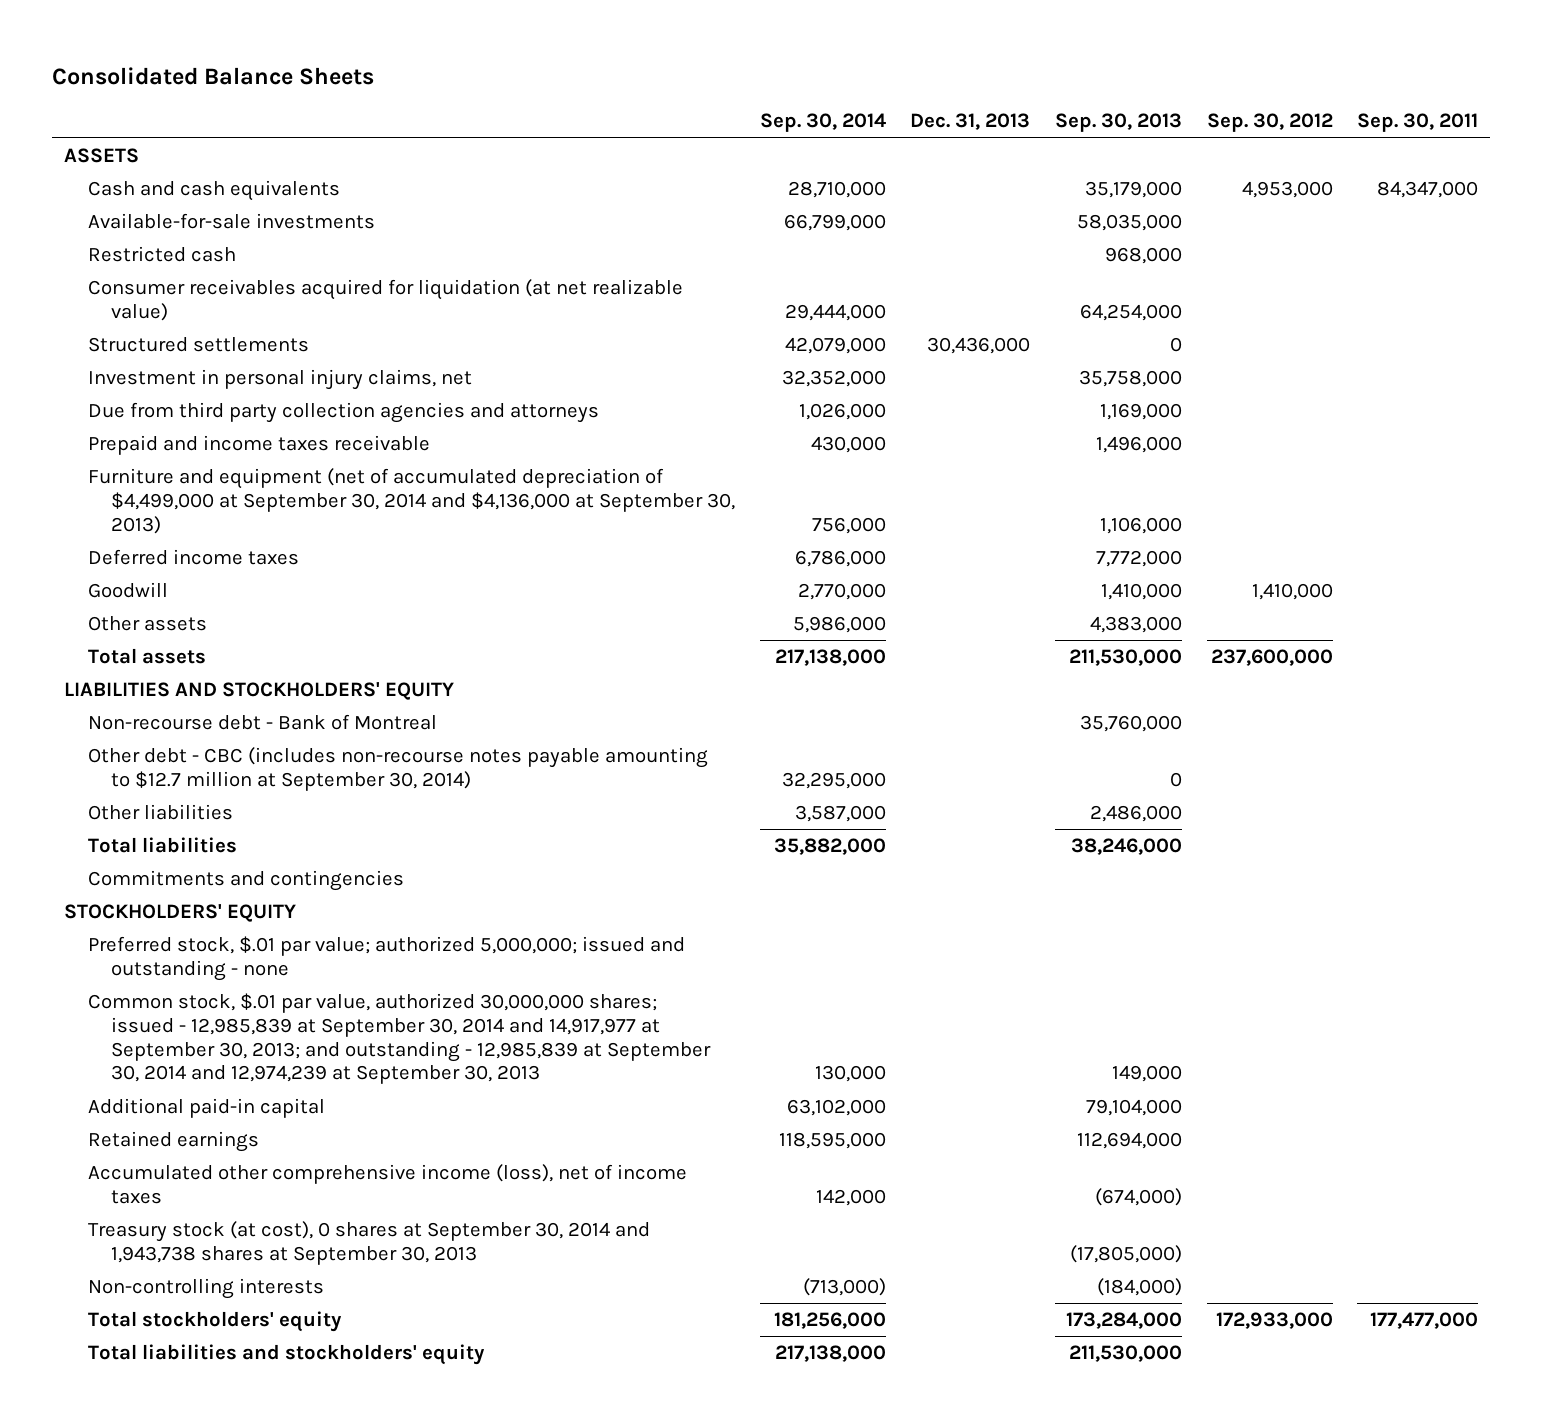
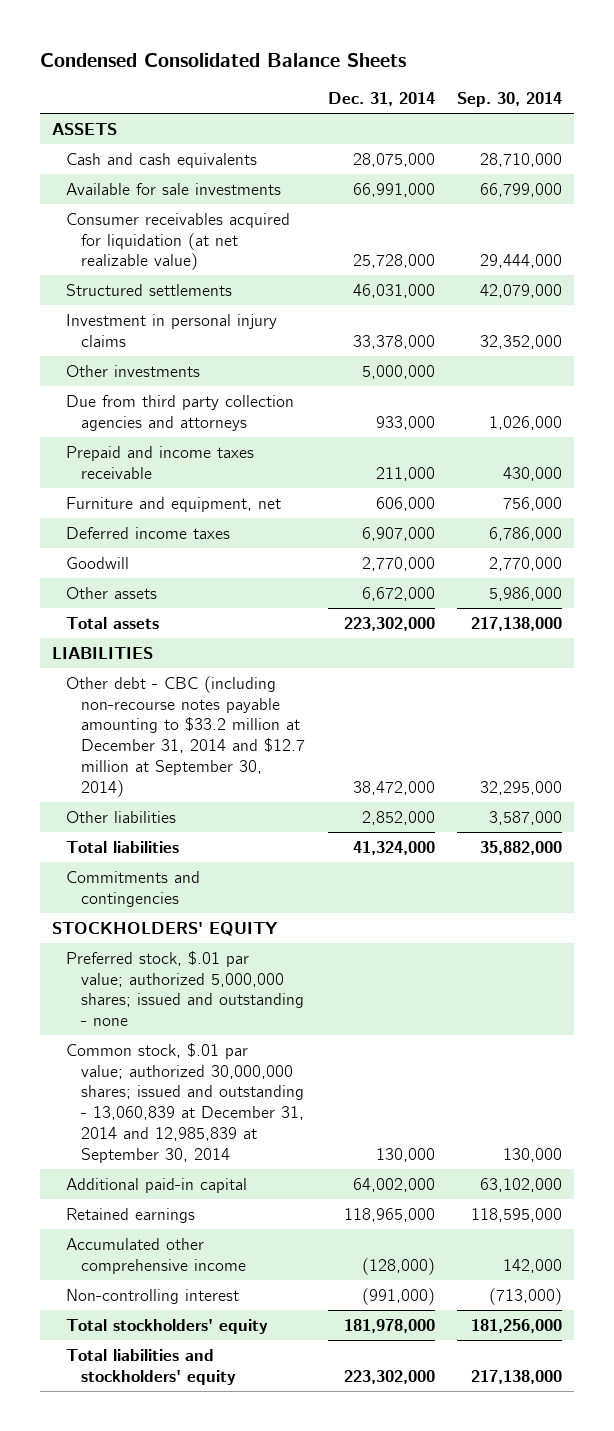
[51,66,374,85] Consolidated Balance Sheets -> [40,52,407,67] Condensed Consolidated Balance Sheets
[910,113,1031,131] Dec. 31, 2013 -> none
[1054,113,1182,133] Sep. 30, 2013 -> none
[1206,113,1333,133] Sep. 30, 2012 -> none
[1357,113,1479,133] Sep. 30, 2011 -> none
none -> [327,92,435,107] Dec. 31, 2014
[87,246,236,263] Restricted cash -> none
[87,213,375,230] Available-for-sale investments -> [66,182,282,195] Available for sale investments
[87,369,472,391] Investment in personal injury claims, net -> [66,313,278,347] Investment in personal injury claims
none -> [66,364,201,377] Other investments
[87,468,736,534] Furniture and equipment (net of accumulated depreciation of $4,499,000 at September 30, 2014 and $4,136,000 at September 30, 2013) -> [66,496,282,512] Furniture and equipment, net
[64,682,455,701] LIABILITIES AND STOCKHOLDERS' EQUITY -> none
[87,714,437,731] Non-recourse debt - Bank of Montreal -> none
none -> [51,646,153,659] LIABILITIES
[87,747,708,791] Other debt - CBC (includes non-recourse notes payable amounting to $12.7 million at September 30, 2014) -> [66,675,305,797] Other debt - CBC (including non-recourse notes payable amounting to $33.2 million at December 31, 2014 and $12.7 million at September 30, 2014)
[87,936,685,981] Preferred stock, $.01 par value; authorized 5,000,000; issued and outstanding - none -> [66,950,304,1027] Preferred stock, $.01 par value; authorized 5,000,000 shares; issued and outstanding - none
[87,993,712,1085] Common stock, $.01 par value, authorized 30,000,000 shares; issued - 12,985,839 at September 30, 2014 and 14,917,977 at September 30, 2013; and outstanding - 12,985,839 at September 30, 2014 and 12,974,239 at September 30, 2013 -> [66,1042,304,1163] Common stock, $.01 par value; authorized 30,000,000 shares; issued and outstanding - 13,060,839 at December 31, 2014 and 12,985,839 at September 30, 2014
[87,1221,650,1265] Treasury stock (at cost), 0 shares at September 30, 2014 and 1,943,738 shares at September 30, 2013 -> none
[87,1164,687,1204] Accumulated other comprehensive income (loss), net of income taxes -> [66,1237,246,1274] Accumulated other comprehensive income
[87,1278,324,1300] Non-controlling interests -> [66,1288,240,1304] Non-controlling interest

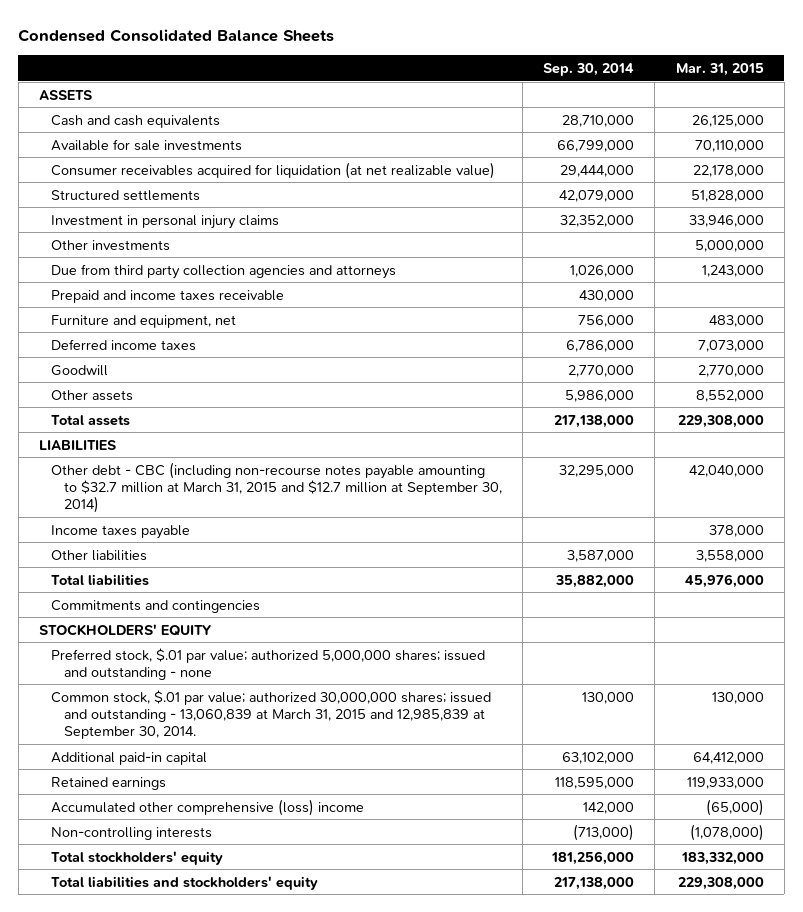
[327,92,435,107] Dec. 31, 2014 -> none
none -> [675,63,764,77] Mar. 31, 2015
[66,675,305,797] Other debt - CBC (including non-recourse notes payable amounting to $33.2 million at December 31, 2014 and $12.7 million at September 30, 2014) -> [51,461,502,513] Other debt - CBC (including non-recourse notes payable amounting to $32.7 million at March 31, 2015 and $12.7 million at September 30, 2014)
none -> [51,524,191,539] Income taxes payable
[66,1042,304,1163] Common stock, $.01 par value; authorized 30,000,000 shares; issued and outstanding - 13,060,839 at December 31, 2014 and 12,985,839 at September 30, 2014 -> [51,689,492,739] Common stock, $.01 par value; authorized 30,000,000 shares; issued and outstanding - 13,060,839 at March 31, 2015 and 12,985,839 at September 30, 2014.
[66,1237,246,1274] Accumulated other comprehensive income -> [51,798,365,816] Accumulated other comprehensive (loss) income
[66,1288,240,1304] Non-controlling interest -> [51,826,213,840] Non-controlling interests

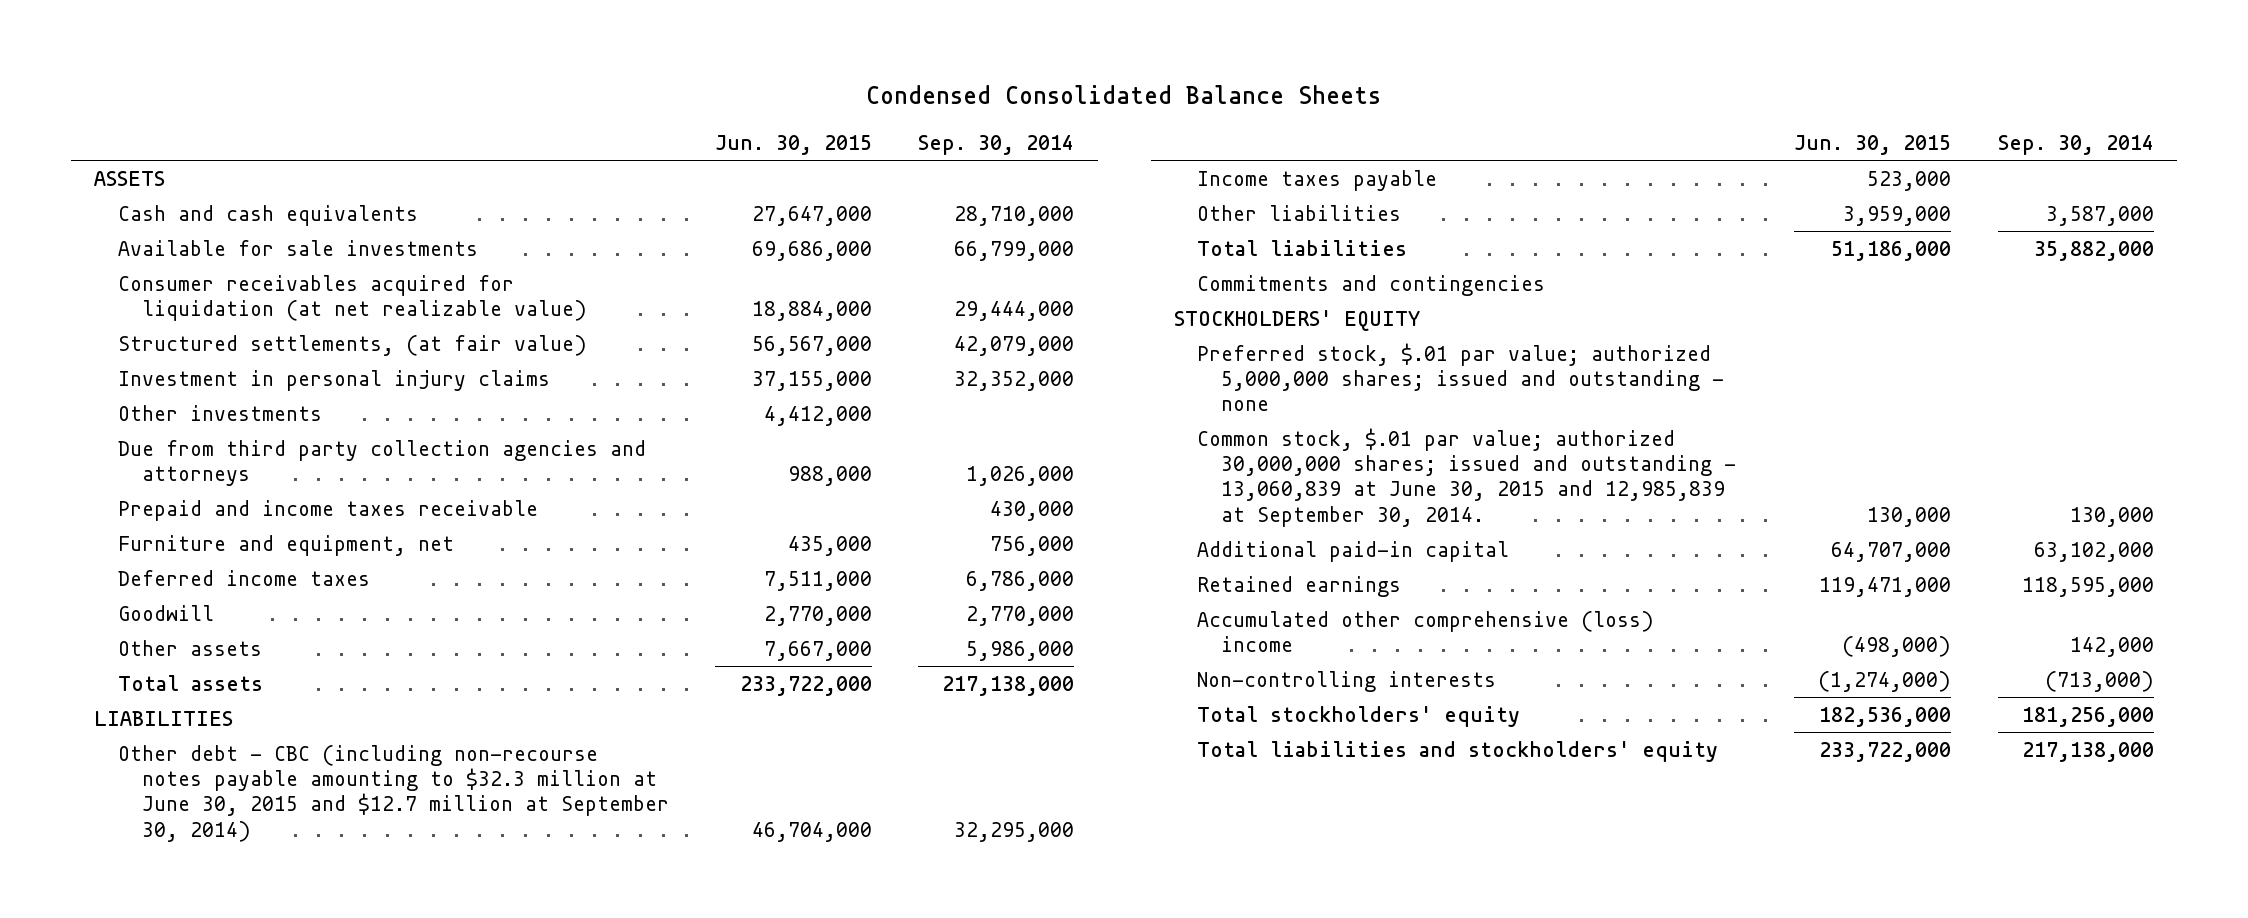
[675,63,764,77] Mar. 31, 2015 -> none
none -> [714,135,872,156] Jun. 30, 2015
[51,189,201,201] Structured settlements -> [117,334,587,356] Structured settlements, (at fair value)
[51,461,502,513] Other debt - CBC (including non-recourse notes payable amounting to $32.7 million at March 31, 2015 and $12.7 million at September 30, 2014) -> [117,744,669,842] Other debt - CBC (including non-recourse notes payable amounting to $32.3 million at June 30, 2015 and $12.7 million at September 30, 2014)
[51,689,492,739] Common stock, $.01 par value; authorized 30,000,000 shares; issued and outstanding - 13,060,839 at March 31, 2015 and 12,985,839 at September 30, 2014. -> [1197,427,1736,527] Common stock, $.01 par value; authorized 30,000,000 shares; issued and outstanding - 13,060,839 at June 30, 2015 and 12,985,839 at September 30, 2014.

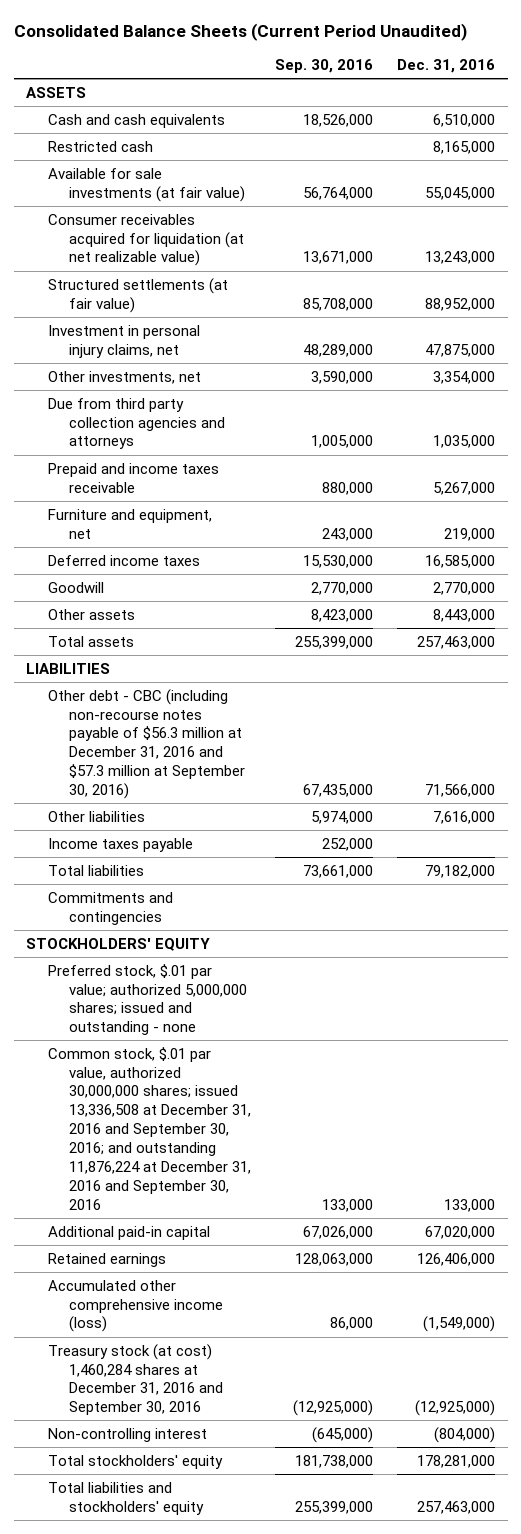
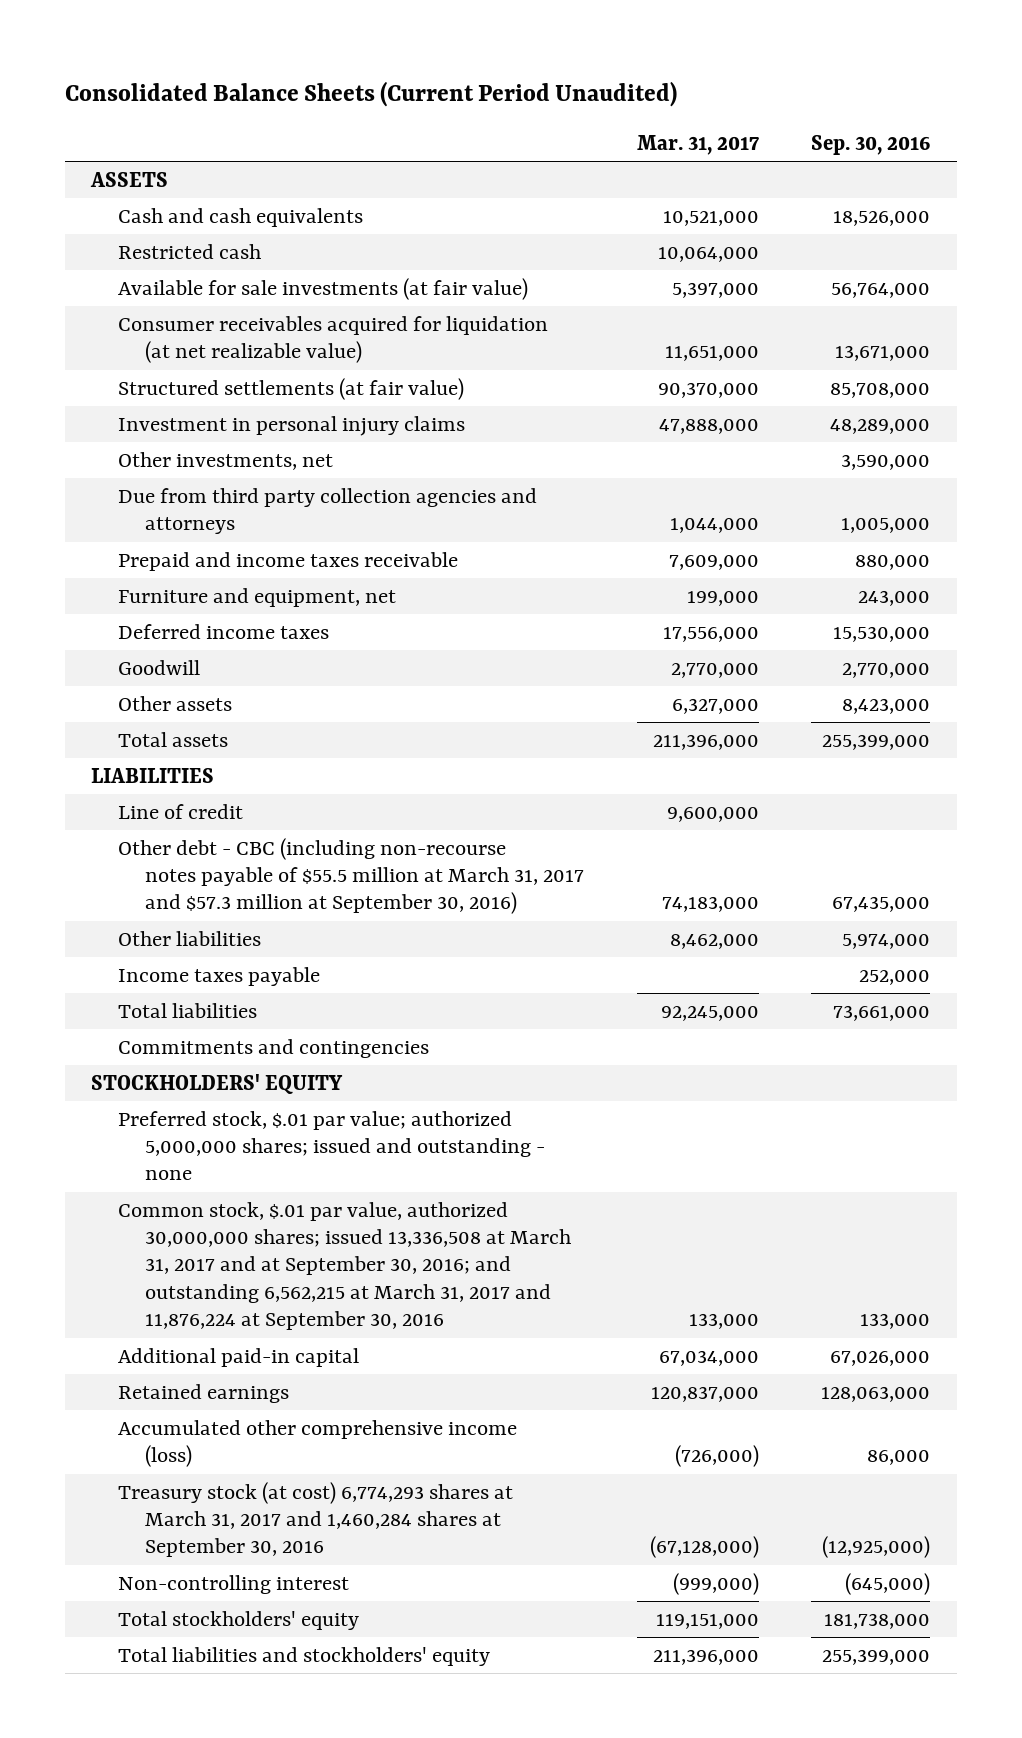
[397,59,496,74] Dec. 31, 2016 -> none
none -> [636,134,759,155] Mar. 31, 2017
[47,324,200,358] Investment in personal injury claims, net -> [118,415,466,436] Investment in personal injury claims
none -> [118,803,244,819] Line of credit
[47,688,246,800] Other debt - CBC (including non-recourse notes payable of $56.3 million at December 31, 2016 and $57.3 million at September 30, 2016) -> [118,837,584,915] Other debt - CBC (including non-recourse notes payable of $55.5 million at March 31, 2017 and $57.3 million at September 30, 2016)
[47,1046,252,1210] Common stock, $.01 par value, authorized 30,000,000 shares; issued 13,336,508 at December 31, 2016 and September 30, 2016; and outstanding 11,876,224 at December 31, 2016 and September 30, 2016 -> [118,1201,571,1331] Common stock, $.01 par value, authorized 30,000,000 shares; issued 13,336,508 at March 31, 2017 and at September 30, 2016; and outstanding 6,562,215 at March 31, 2017 and 11,876,224 at September 30, 2016
[47,1343,224,1416] Treasury stock (at cost) 1,460,284 shares at December 31, 2016 and September 30, 2016 -> [118,1481,514,1558] Treasury stock (at cost) 6,774,293 shares at March 31, 2017 and 1,460,284 shares at September 30, 2016

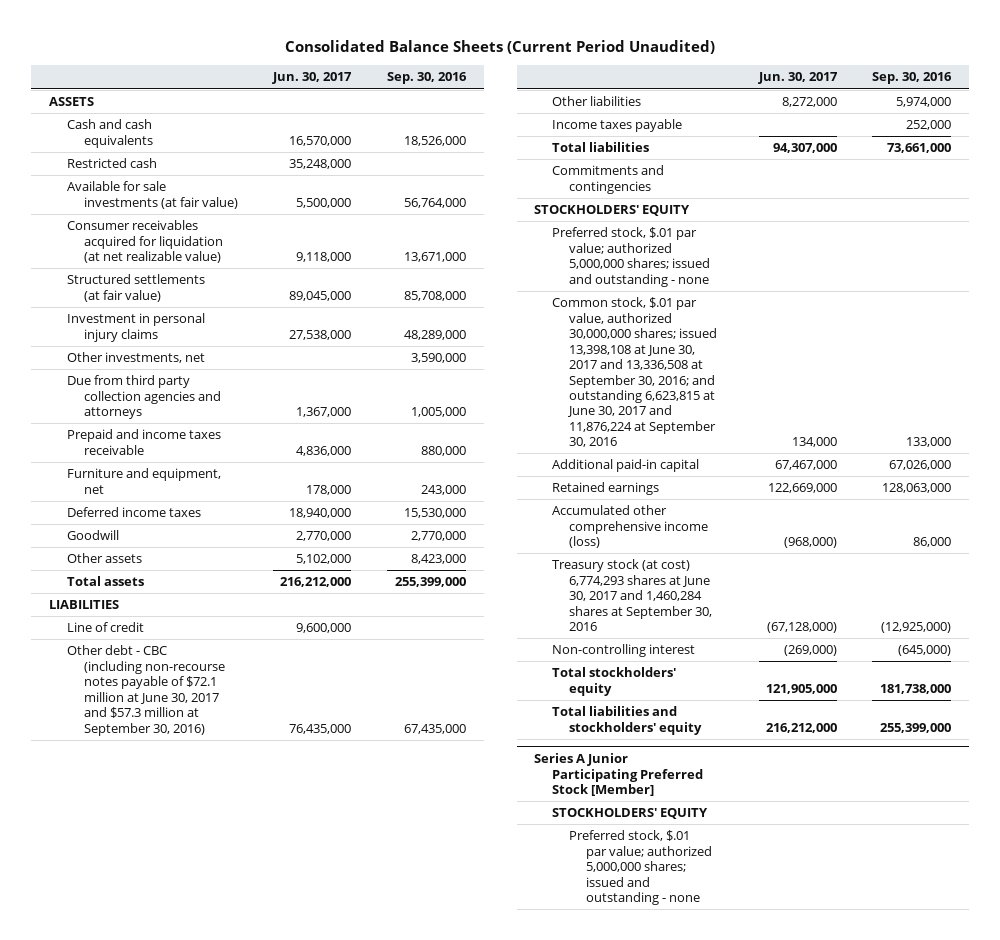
[636,134,759,155] Mar. 31, 2017 -> none
none -> [272,72,353,85] Jun. 30, 2017
[118,837,584,915] Other debt - CBC (including non-recourse notes payable of $55.5 million at March 31, 2017 and $57.3 million at September 30, 2016) -> [66,645,225,736] Other debt - CBC (including non-recourse notes payable of $72.1 million at June 30, 2017 and $57.3 million at September 30, 2016)
[118,1201,571,1331] Common stock, $.01 par value, authorized 30,000,000 shares; issued 13,336,508 at March 31, 2017 and at September 30, 2016; and outstanding 6,562,215 at March 31, 2017 and 11,876,224 at September 30, 2016 -> [551,297,718,448] Common stock, $.01 par value, authorized 30,000,000 shares; issued 13,398,108 at June 30, 2017 and 13,336,508 at September 30, 2016; and outstanding 6,623,815 at June 30, 2017 and 11,876,224 at September 30, 2016
[118,1481,514,1558] Treasury stock (at cost) 6,774,293 shares at March 31, 2017 and 1,460,284 shares at September 30, 2016 -> [551,559,713,632] Treasury stock (at cost) 6,774,293 shares at June 30, 2017 and 1,460,284 shares at September 30, 2016
none -> [534,753,703,796] Series A Junior Participating Preferred Stock [Member]
none -> [551,808,708,820] STOCKHOLDERS' EQUITY
none -> [569,830,713,906] Preferred stock, $.01 par value; authorized 5,000,000 shares; issued and outstanding - none

